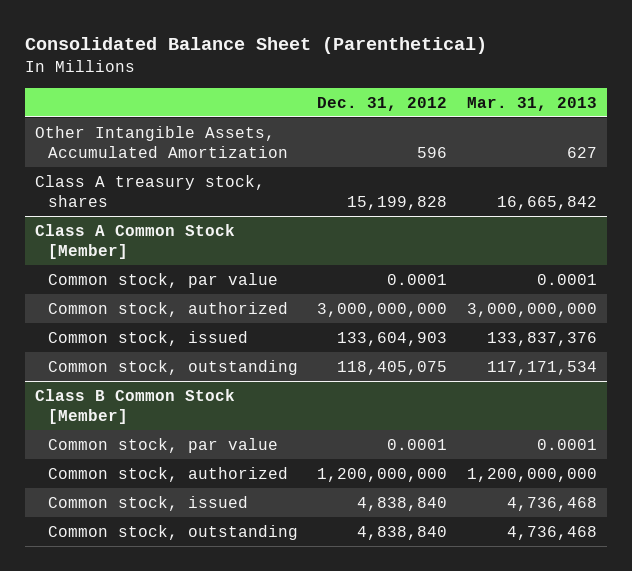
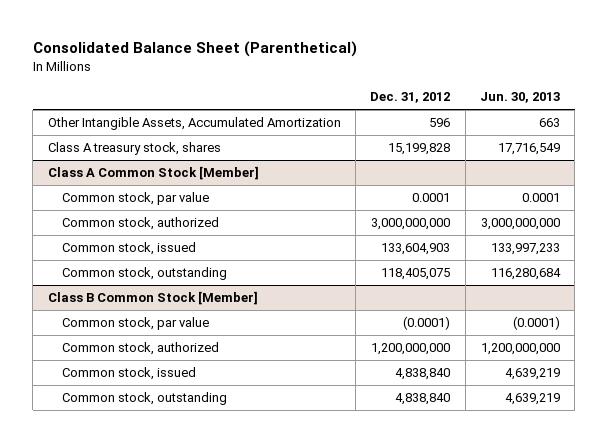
[466,96,597,111] Mar. 31, 2013 -> none
none -> [480,92,561,104] Jun. 30, 2013
[387,438,448,450] 0.0001 -> [403,316,451,331] (0.0001)

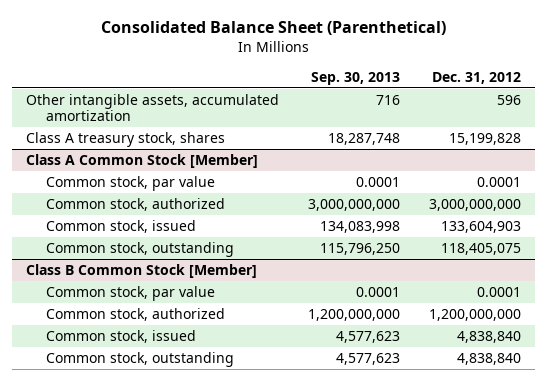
[480,92,561,104] Jun. 30, 2013 -> none
none -> [311,71,401,85] Sep. 30, 2013
[47,117,341,131] Other Intangible Assets, Accumulated Amortization -> [26,94,280,122] Other intangible assets, accumulated amortization
[403,316,451,331] (0.0001) -> [476,287,521,298] 0.0001

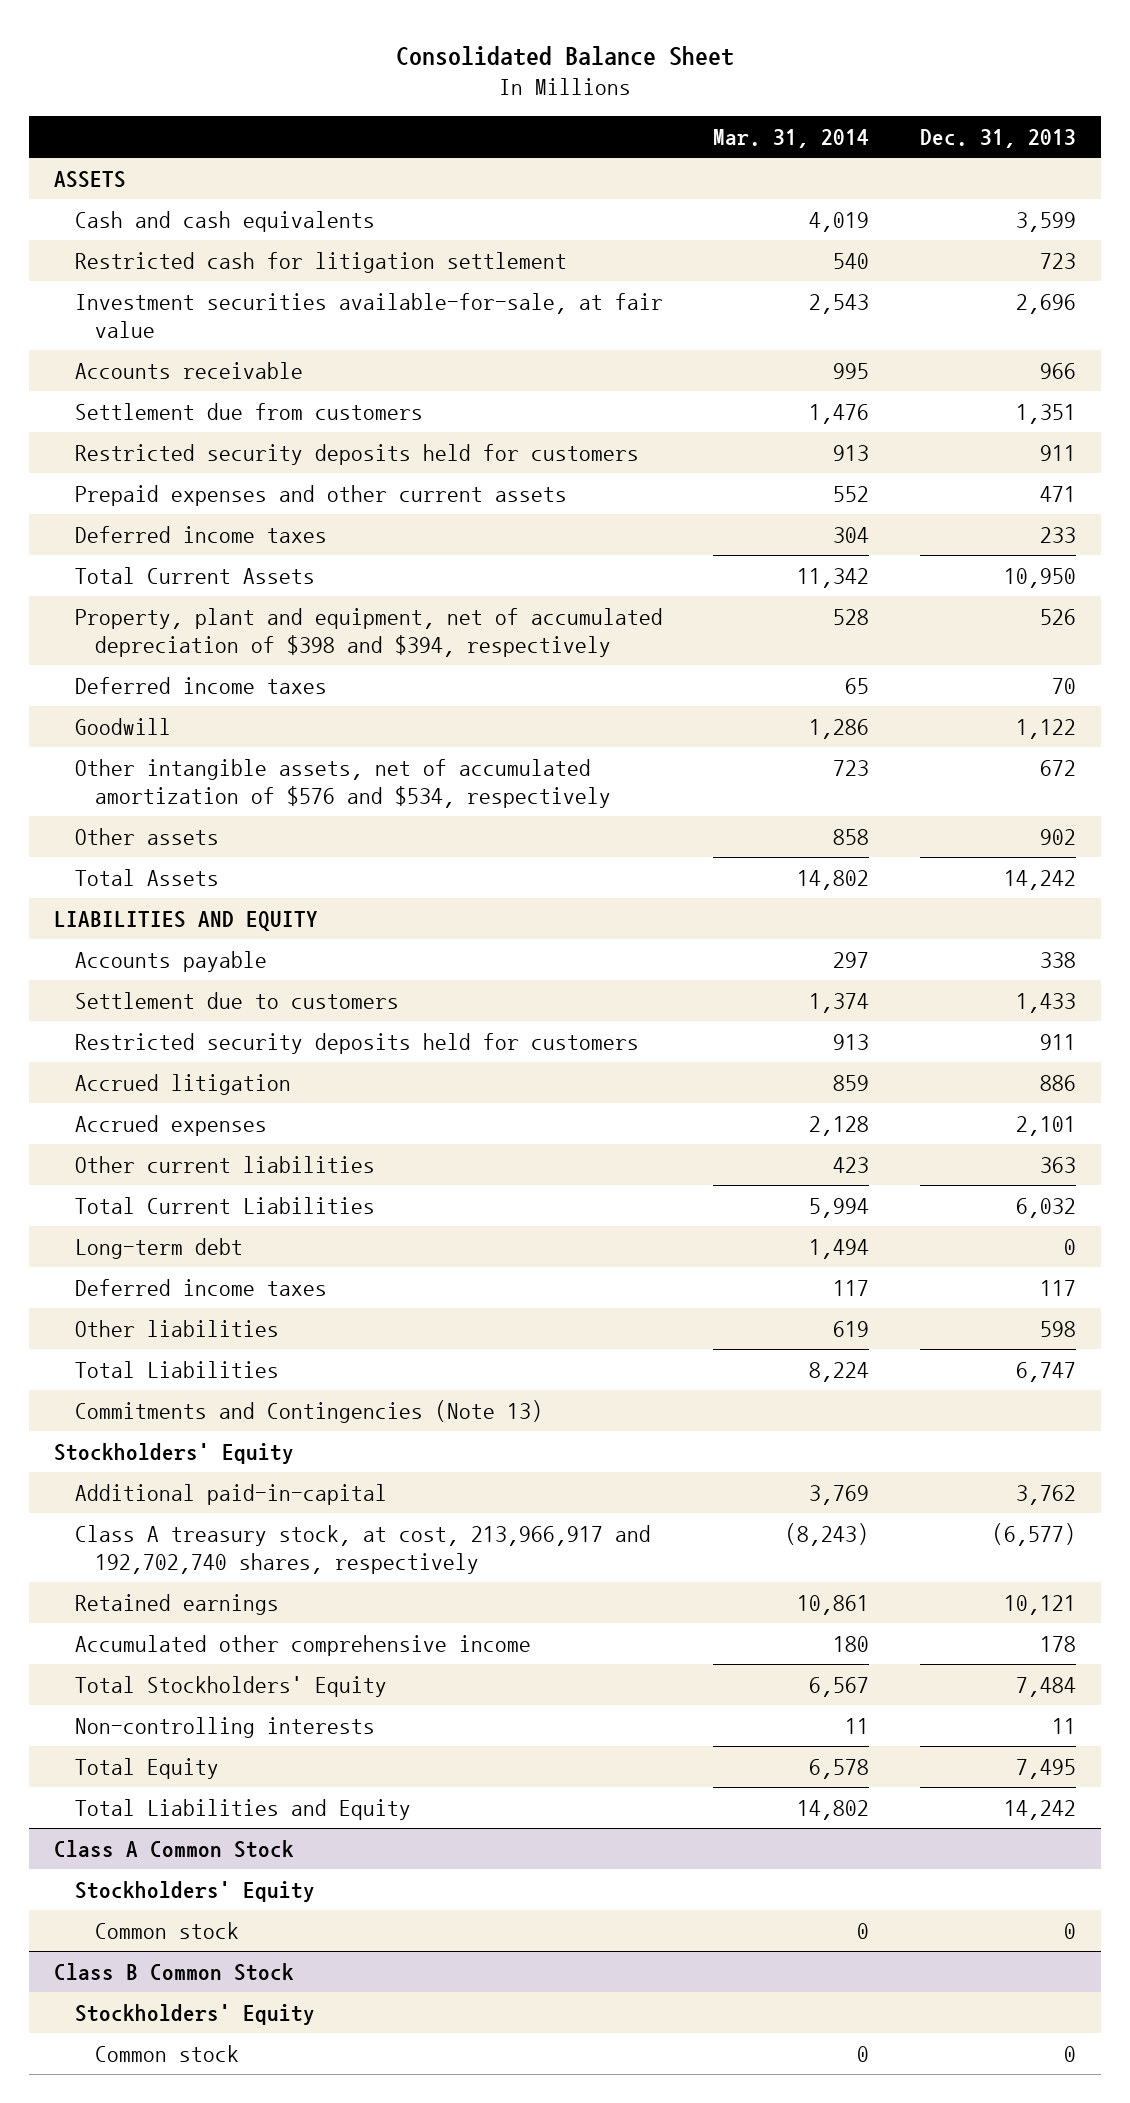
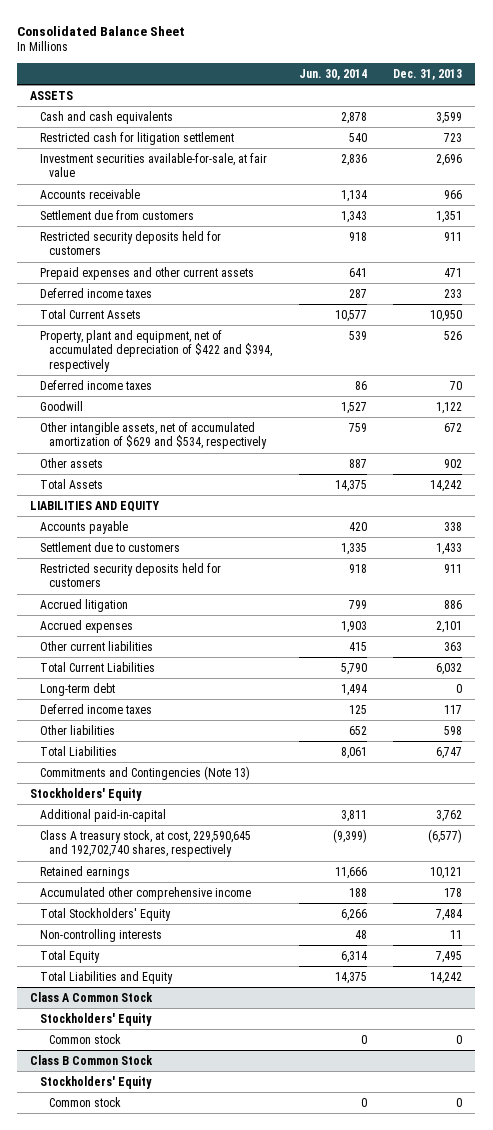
[713,128,870,148] Mar. 31, 2014 -> none
none -> [298,69,367,81] Jun. 30, 2014
[74,607,663,658] Property, plant and equipment, net of accumulated depreciation of $398 and $394, respectively -> [39,329,273,372] Property, plant and equipment, net of accumulated depreciation of $422 and $394, respectively
[74,758,612,809] Other intangible assets, net of accumulated amortization of $576 and $534, respectively -> [39,421,268,450] Other intangible assets, net of accumulated amortization of $629 and $534, respectively
[74,1524,651,1575] Class A treasury stock, at cost, 213,966,917 and 192,702,740 shares, respectively -> [39,829,251,858] Class A treasury stock, at cost, 229,590,645 and 192,702,740 shares, respectively

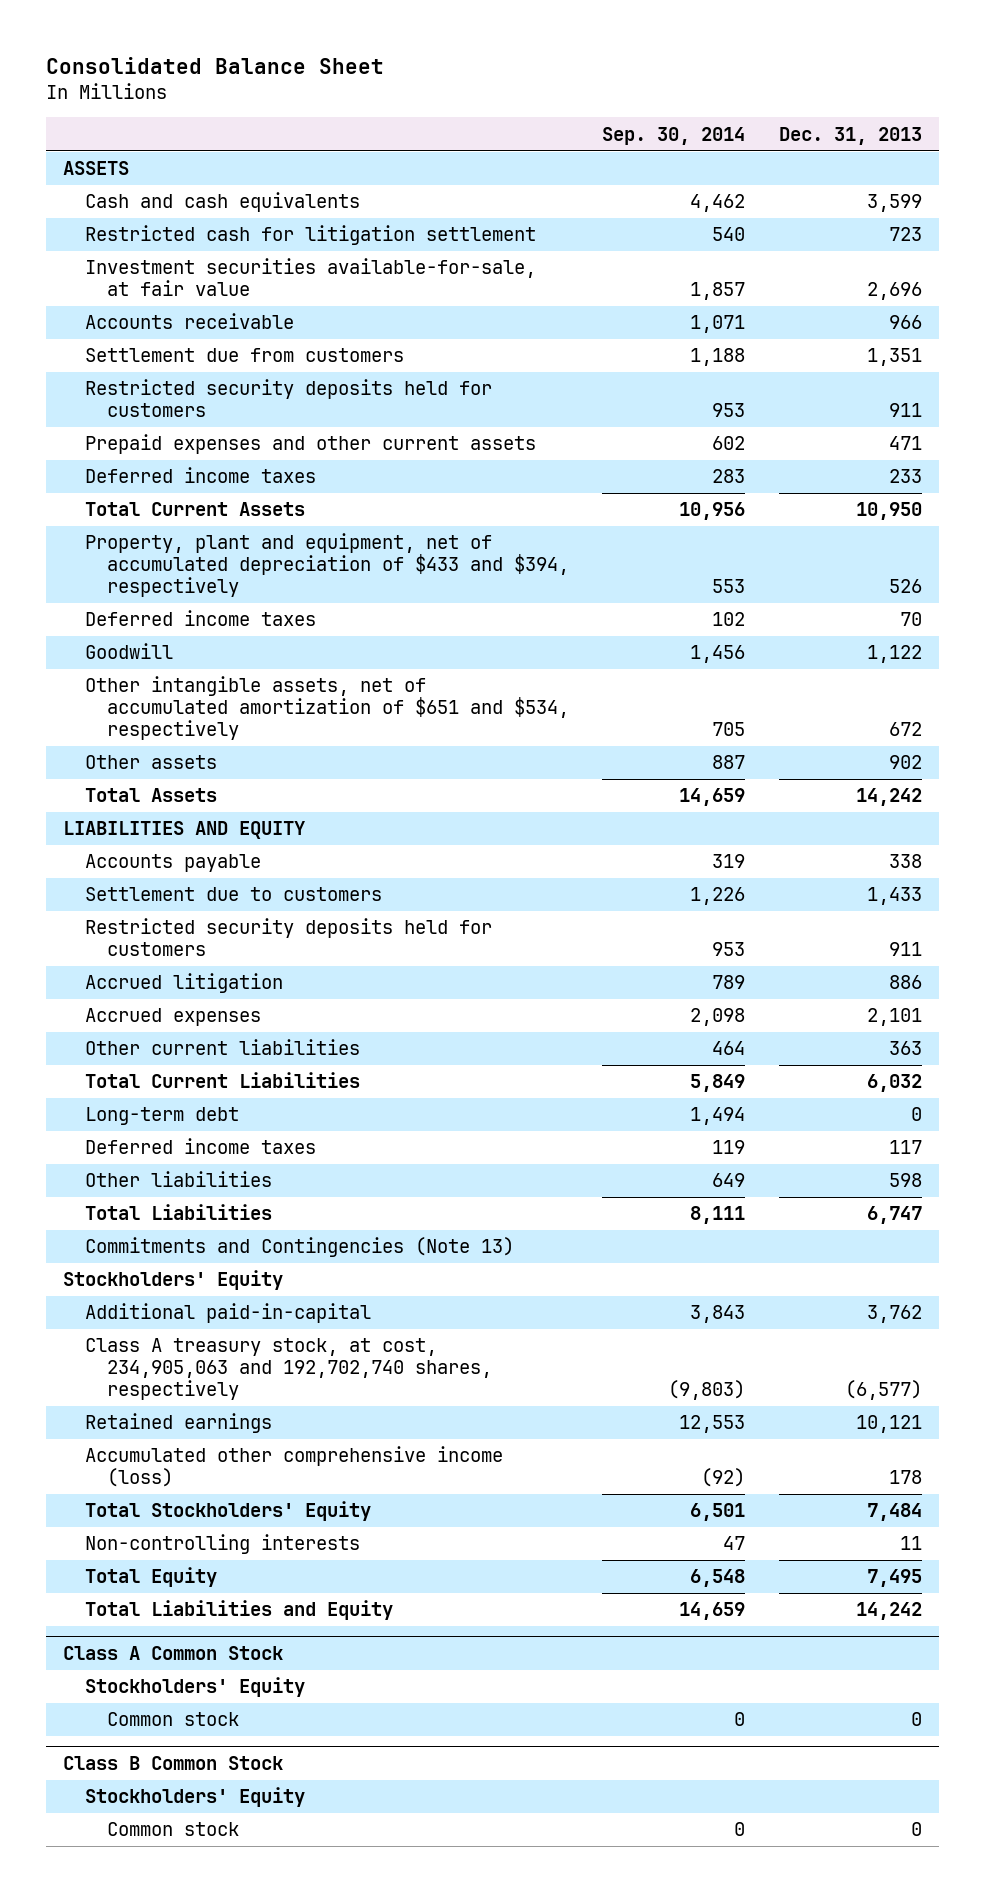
[298,69,367,81] Jun. 30, 2014 -> none
none -> [602,126,746,145] Sep. 30, 2014
[39,329,273,372] Property, plant and equipment, net of accumulated depreciation of $422 and $394, respectively -> [84,533,569,597] Property, plant and equipment, net of accumulated depreciation of $433 and $394, respectively
[39,421,268,450] Other intangible assets, net of accumulated amortization of $629 and $534, respectively -> [84,676,569,740] Other intangible assets, net of accumulated amortization of $651 and $534, respectively
[39,829,251,858] Class A treasury stock, at cost, 229,590,645 and 192,702,740 shares, respectively -> [84,1338,492,1400] Class A treasury stock, at cost, 234,905,063 and 192,702,740 shares, respectively
[39,886,251,900] Accumulated other comprehensive income -> [84,1446,503,1487] Accumulated other comprehensive income (loss)

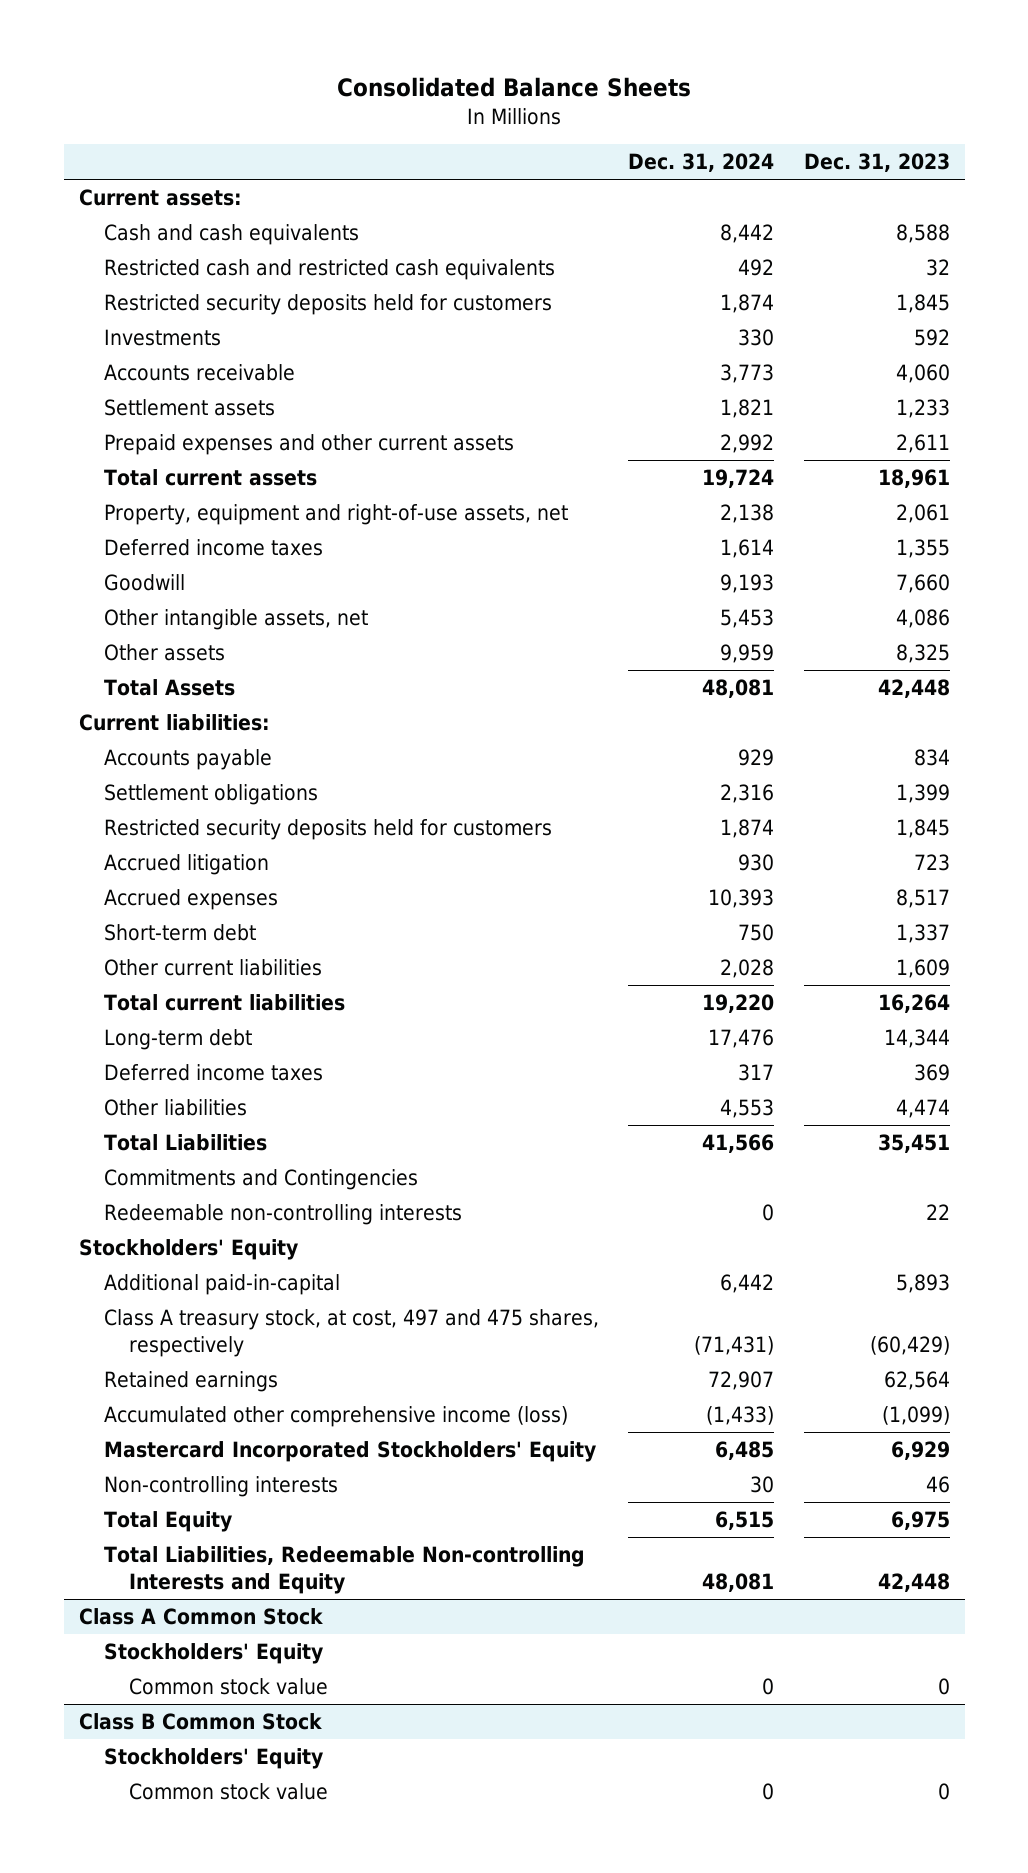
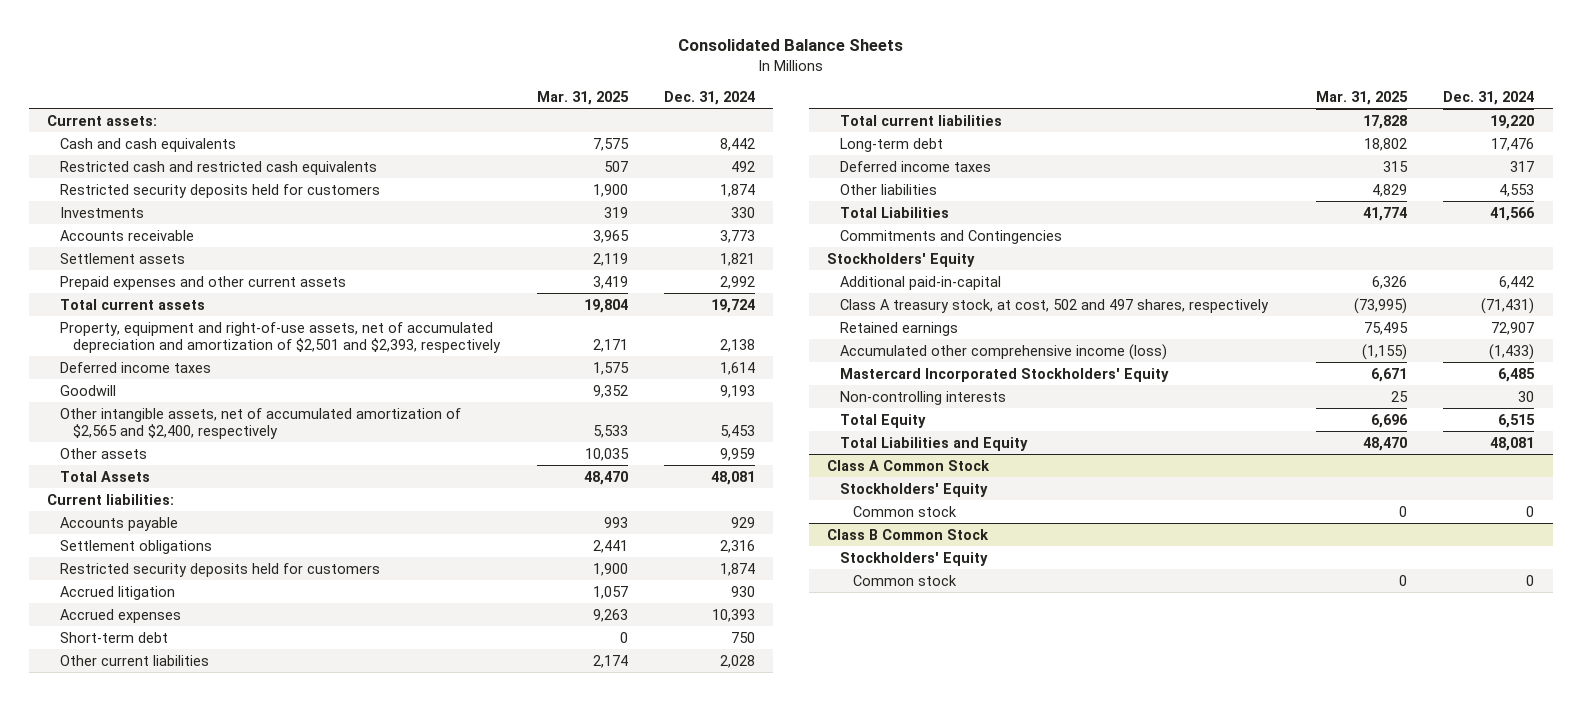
[803,153,950,173] Dec. 31, 2023 -> none
none -> [536,90,629,105] Mar. 31, 2025
[103,504,568,526] Property, equipment and right-of-use assets, net -> [60,321,502,353] Property, equipment and right-of-use assets, net of accumulated depreciation and amortization of $2,501 and $2,393, respectively
[103,609,368,631] Other intangible assets, net -> [60,407,462,439] Other intangible assets, net of accumulated amortization of $2,565 and $2,400, respectively
[103,1204,462,1226] Redeemable non-controlling interests -> none
[103,1309,599,1357] Class A treasury stock, at cost, 497 and 475 shares, respectively -> [839,298,1269,313] Class A treasury stock, at cost, 502 and 497 shares, respectively
[103,1546,585,1594] Total Liabilities, Redeemable Non-controlling Interests and Equity -> [839,436,1028,451] Total Liabilities and Equity
[128,1678,328,1696] Common stock value -> [852,505,957,517] Common stock
[128,1783,328,1801] Common stock value -> [852,574,957,586] Common stock

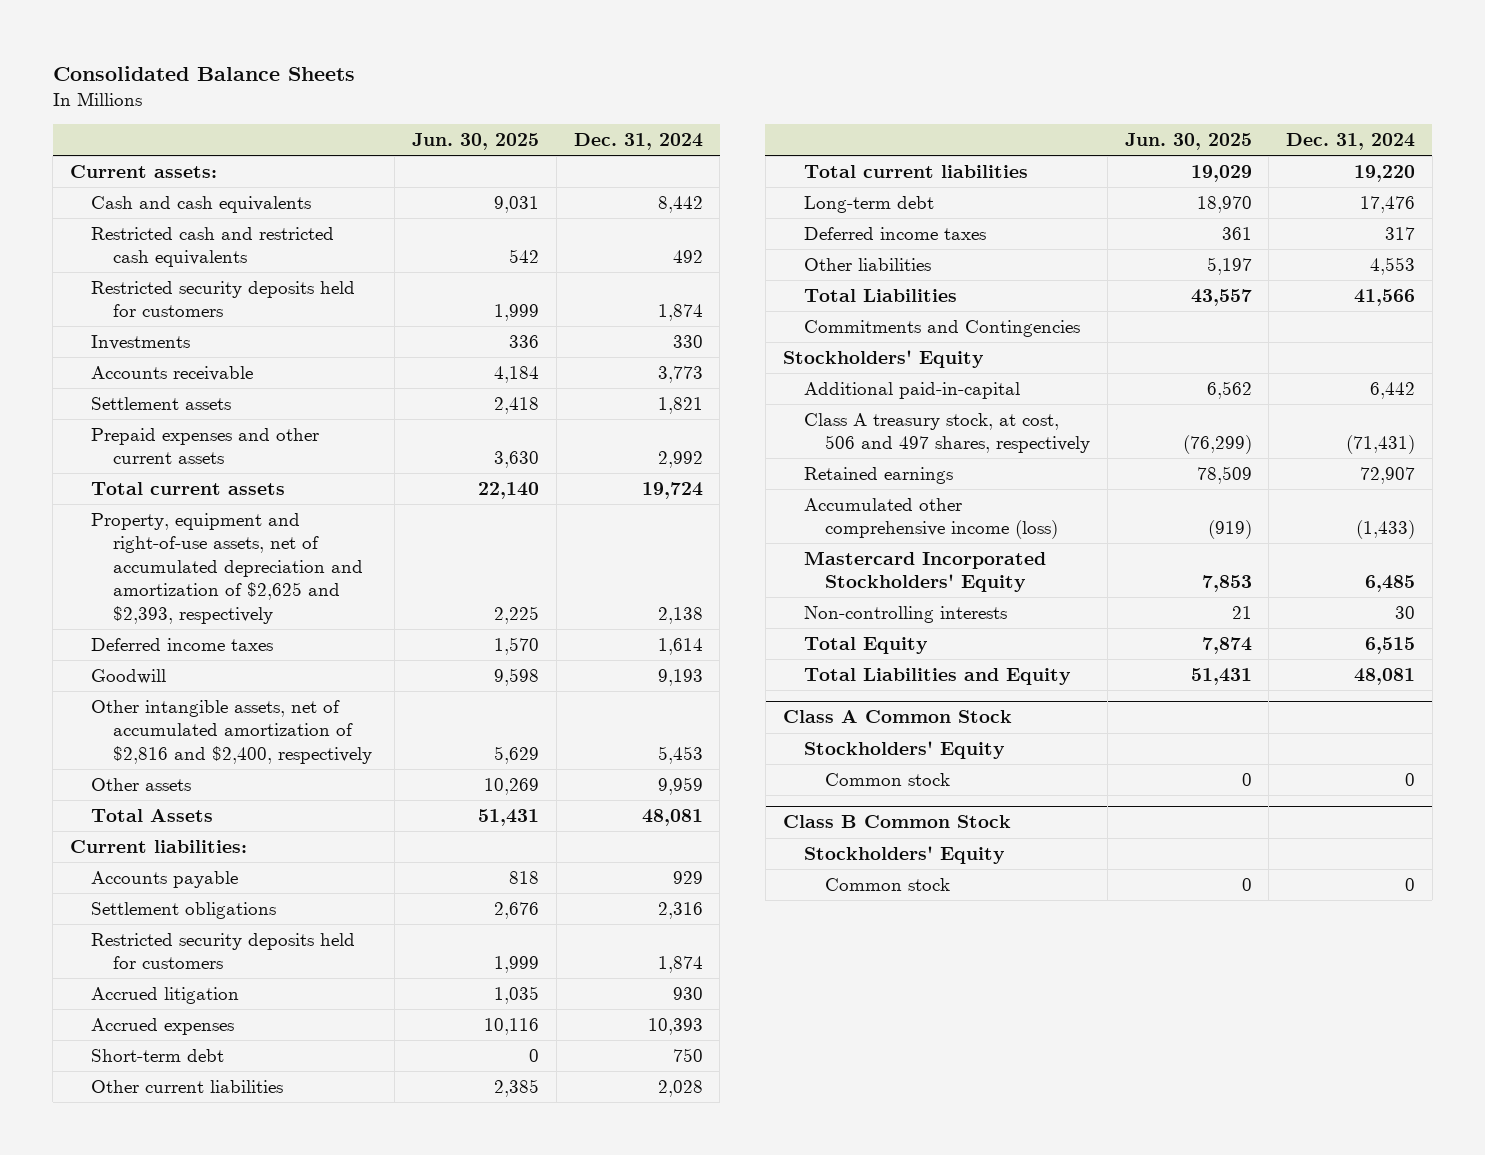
[536,90,629,105] Mar. 31, 2025 -> none
none -> [412,132,540,150] Jun. 30, 2025
[60,321,502,353] Property, equipment and right-of-use assets, net of accumulated depreciation and amortization of $2,501 and $2,393, respectively -> [91,512,363,624] Property, equipment and right-of-use assets, net of accumulated depreciation and amortization of $2,625 and $2,393, respectively
[60,407,462,439] Other intangible assets, net of accumulated amortization of $2,565 and $2,400, respectively -> [91,699,372,764] Other intangible assets, net of accumulated amortization of $2,816 and $2,400, respectively
[839,298,1269,313] Class A treasury stock, at cost, 502 and 497 shares, respectively -> [803,412,1091,454] Class A treasury stock, at cost, 506 and 497 shares, respectively

